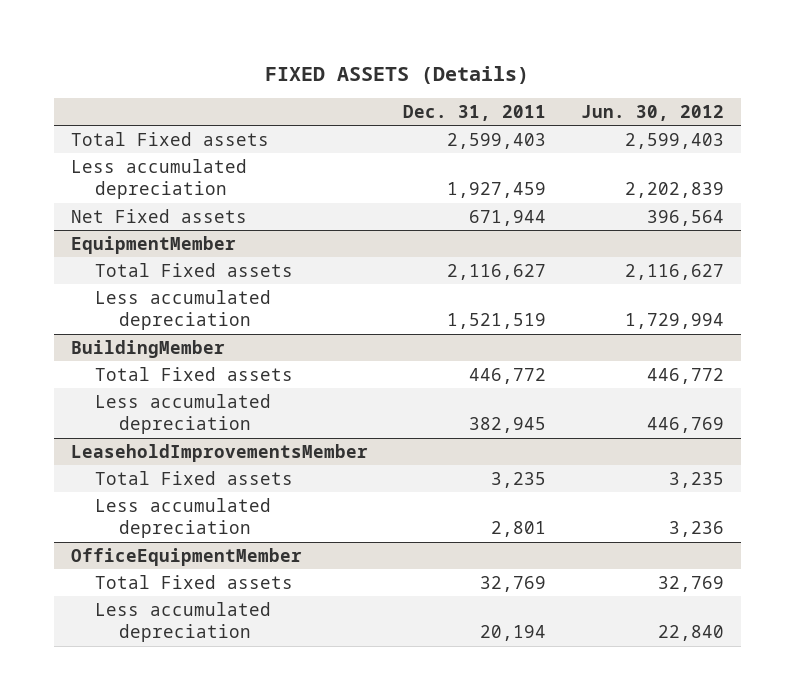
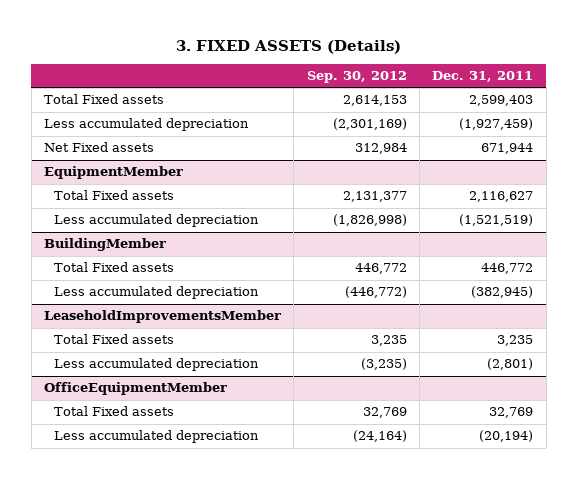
[265,65,530,84] FIXED ASSETS (Details) -> [175,40,401,55] 3. FIXED ASSETS (Details)
[580,104,724,121] Jun. 30, 2012 -> none
none -> [306,71,407,84] Sep. 30, 2012
[446,182,546,199] 1,927,459 -> [459,118,534,131] (1,927,459)
[446,313,546,330] 1,521,519 -> [459,214,534,227] (1,521,519)
[468,417,546,434] 382,945 -> [471,286,534,299] (382,945)
[490,521,546,538] 2,801 -> [487,358,534,371] (2,801)
[479,625,546,642] 20,194 -> [479,430,534,443] (20,194)

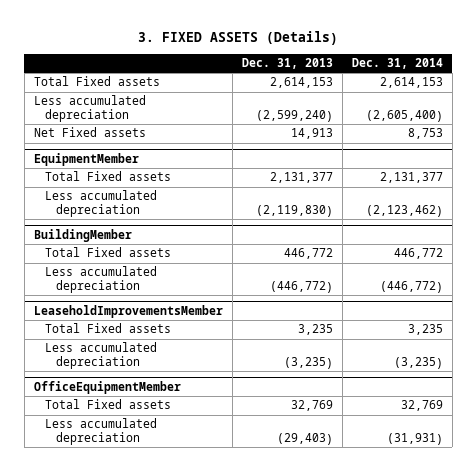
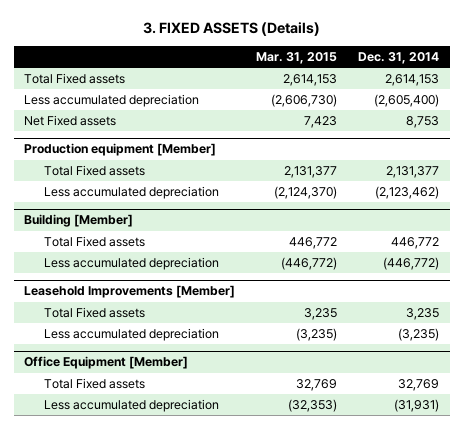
[241,57,333,69] Dec. 31, 2013 -> none
none -> [256,52,338,65] Mar. 31, 2015
[33,153,139,167] EquipmentMember -> [24,143,217,157] Production equipment [Member]
[33,229,132,243] BuildingMember -> [24,214,134,228] Building [Member]
[33,305,223,319] LeaseholdImprovementsMember -> [24,285,236,299] Leasehold Improvements [Member]
[33,381,181,395] OfficeEquipmentMember -> [24,356,189,370] Office Equipment [Member]

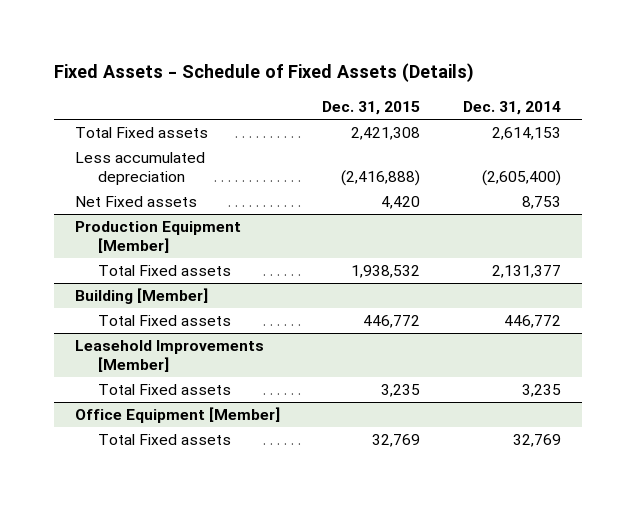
[142,22,320,37] 3. FIXED ASSETS (Details) -> [54,63,475,83] Fixed Assets - Schedule of Fixed Assets (Details)
[256,52,338,65] Mar. 31, 2015 -> none
none -> [322,101,421,116] Dec. 31, 2015
[24,143,217,157] Production equipment [Member] -> [75,221,242,253] Production Equipment [Member]
[43,186,219,200] Less accumulated depreciation -> none
[43,257,219,271] Less accumulated depreciation -> none
[43,328,219,342] Less accumulated depreciation -> none
[43,399,219,413] Less accumulated depreciation -> none

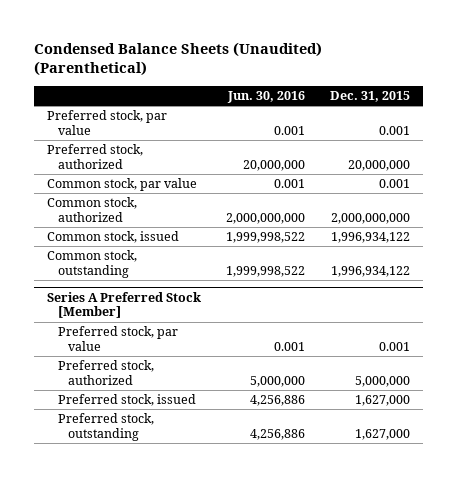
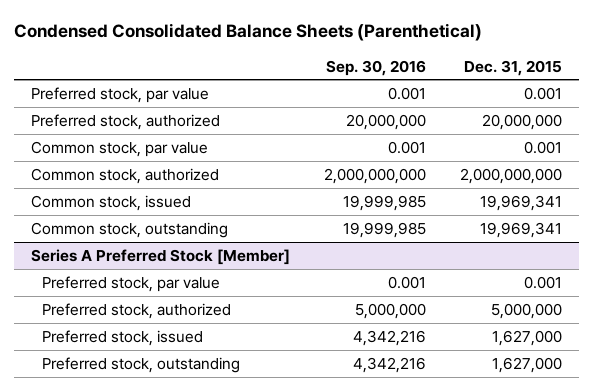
[33,41,322,77] Condensed Balance Sheets (Unaudited) (Parenthetical) -> [13,23,482,42] Condensed Consolidated Balance Sheets (Parenthetical)
[226,91,305,104] Jun. 30, 2016 -> none
none -> [325,59,426,76] Sep. 30, 2016
[331,232,411,244] 1,996,934,122 -> [479,194,562,211] 19,969,341
[331,266,411,278] 1,996,934,122 -> [479,221,562,238] 19,969,341

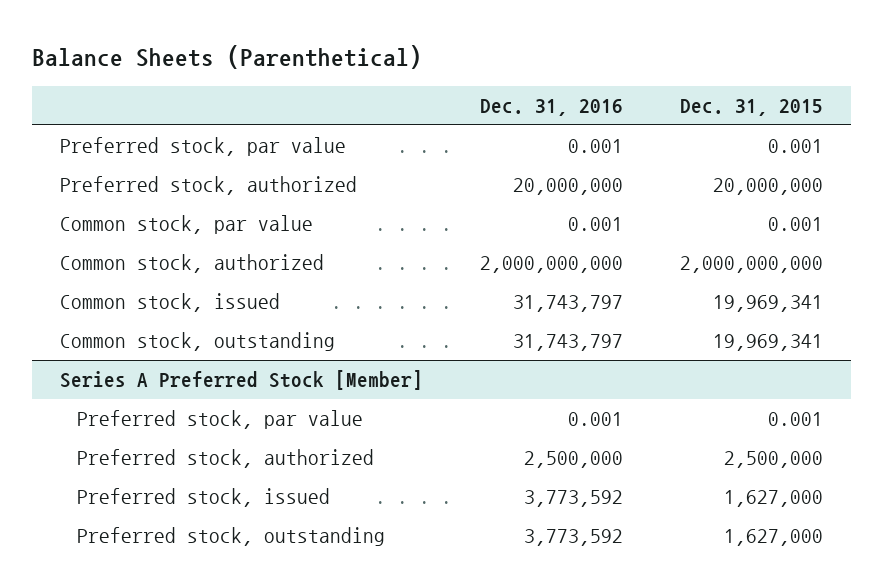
[13,23,482,42] Condensed Consolidated Balance Sheets (Parenthetical) -> [31,44,422,69] Balance Sheets (Parenthetical)
[325,59,426,76] Sep. 30, 2016 -> none
none -> [480,98,624,116] Dec. 31, 2016
[490,302,562,319] 5,000,000 -> [723,451,823,469] 2,500,000

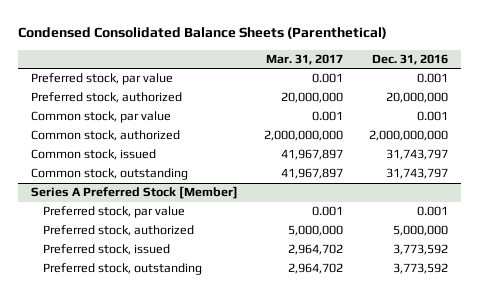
[31,44,422,69] Balance Sheets (Parenthetical) -> [18,27,388,40] Condensed Consolidated Balance Sheets (Parenthetical)
[679,98,823,116] Dec. 31, 2015 -> none
none -> [266,53,344,65] Mar. 31, 2017
[524,451,624,469] 2,500,000 -> [393,225,449,237] 5,000,000

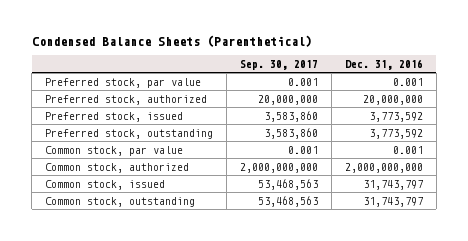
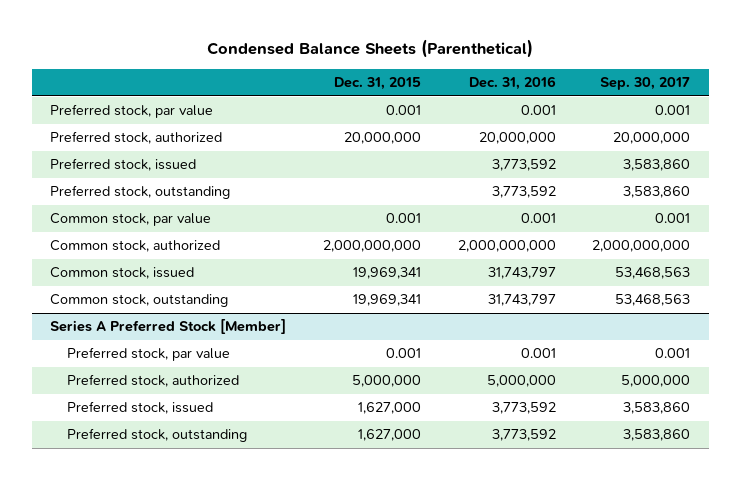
none -> [333,77,421,91] Dec. 31, 2015
none -> [50,319,287,335] Series A Preferred Stock [Member]
none -> [67,347,231,362] Preferred stock, par value
none -> [67,374,240,388] Preferred stock, authorized
none -> [67,401,214,415] Preferred stock, issued
none -> [67,428,248,443] Preferred stock, outstanding

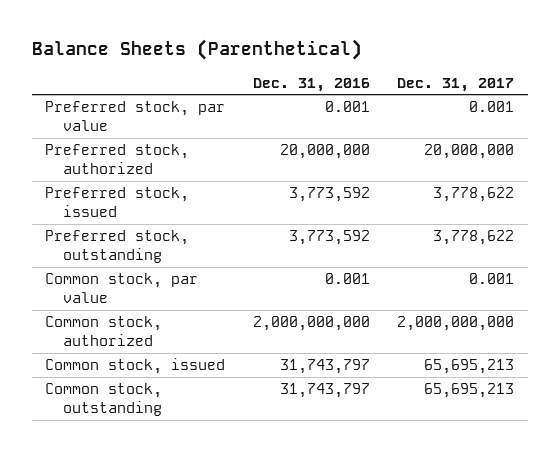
[207,39,534,59] Condensed Balance Sheets (Parenthetical) -> [31,39,362,61] Balance Sheets (Parenthetical)
[333,77,421,91] Dec. 31, 2015 -> none
[600,77,691,91] Sep. 30, 2017 -> none
none -> [396,77,514,92] Dec. 31, 2017
[50,319,287,335] Series A Preferred Stock [Member] -> none
[67,347,231,362] Preferred stock, par value -> none
[67,374,240,388] Preferred stock, authorized -> none
[67,401,214,415] Preferred stock, issued -> none
[67,428,248,443] Preferred stock, outstanding -> none

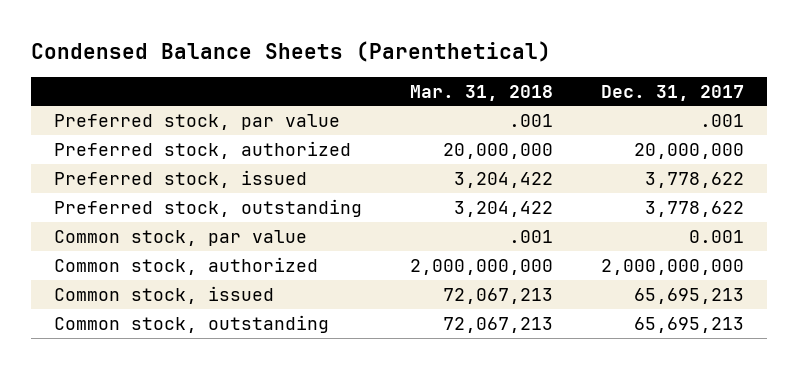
[31,39,362,61] Balance Sheets (Parenthetical) -> [30,40,551,62] Condensed Balance Sheets (Parenthetical)
[252,77,370,92] Dec. 31, 2016 -> none
none -> [410,84,554,101] Mar. 31, 2018
[468,101,514,113] 0.001 -> [699,113,744,127] .001

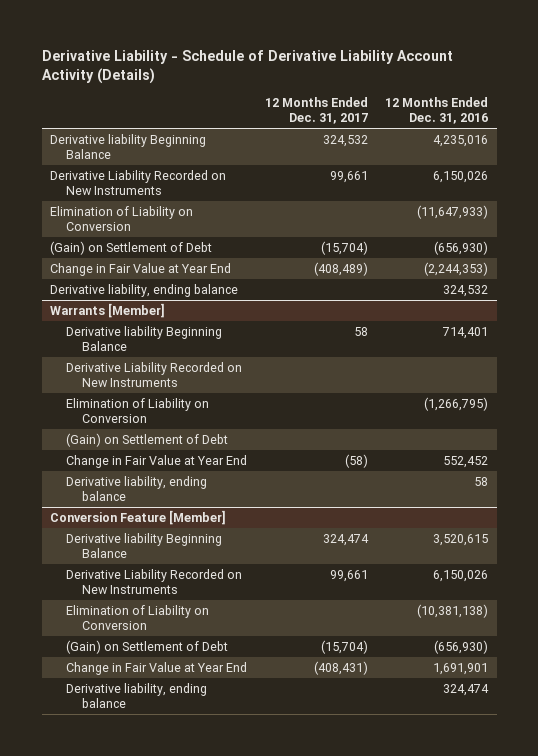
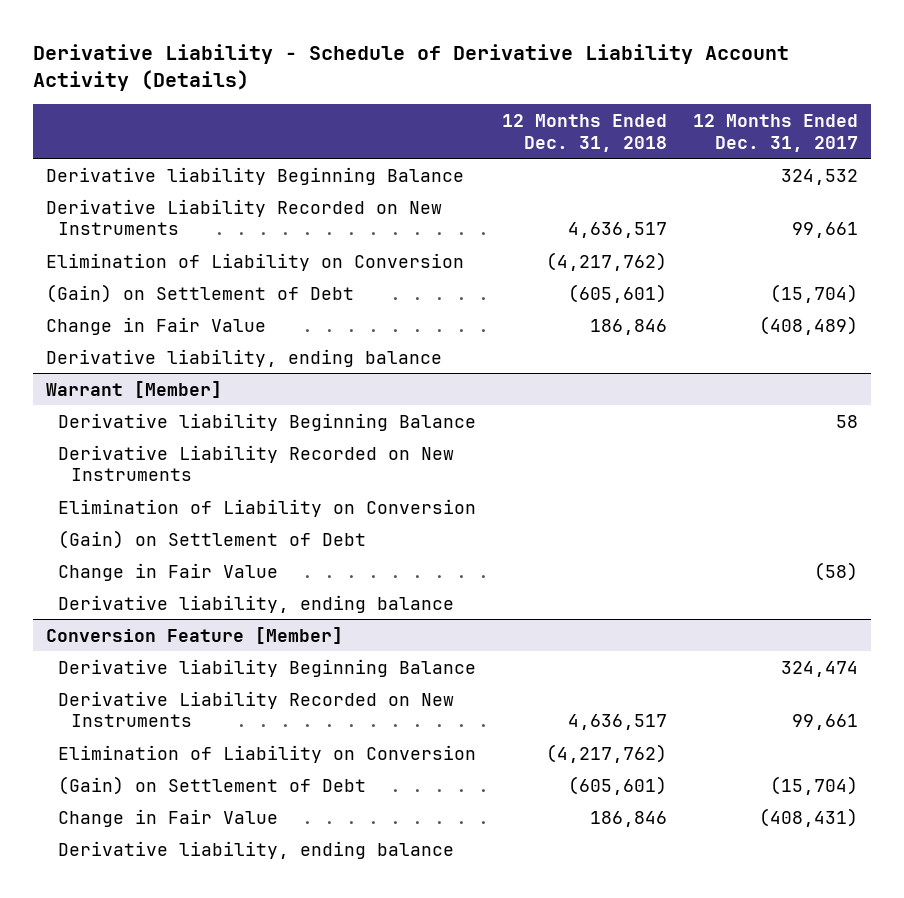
[384,96,488,125] 12 Months Ended Dec. 31, 2016 -> none
none -> [502,113,668,152] 12 Months Ended Dec. 31, 2018
[50,262,232,276] Change in Fair Value at Year End -> [46,316,267,335] Change in Fair Value
[50,302,166,318] Warrants [Member] -> [46,380,223,398] Warrant [Member]
[66,454,248,468] Change in Fair Value at Year End -> [58,562,279,581] Change in Fair Value
[66,661,248,675] Change in Fair Value at Year End -> [58,808,279,827] Change in Fair Value

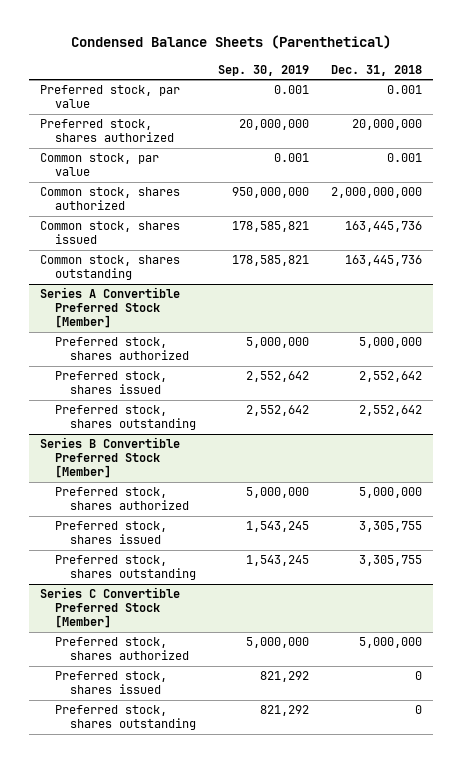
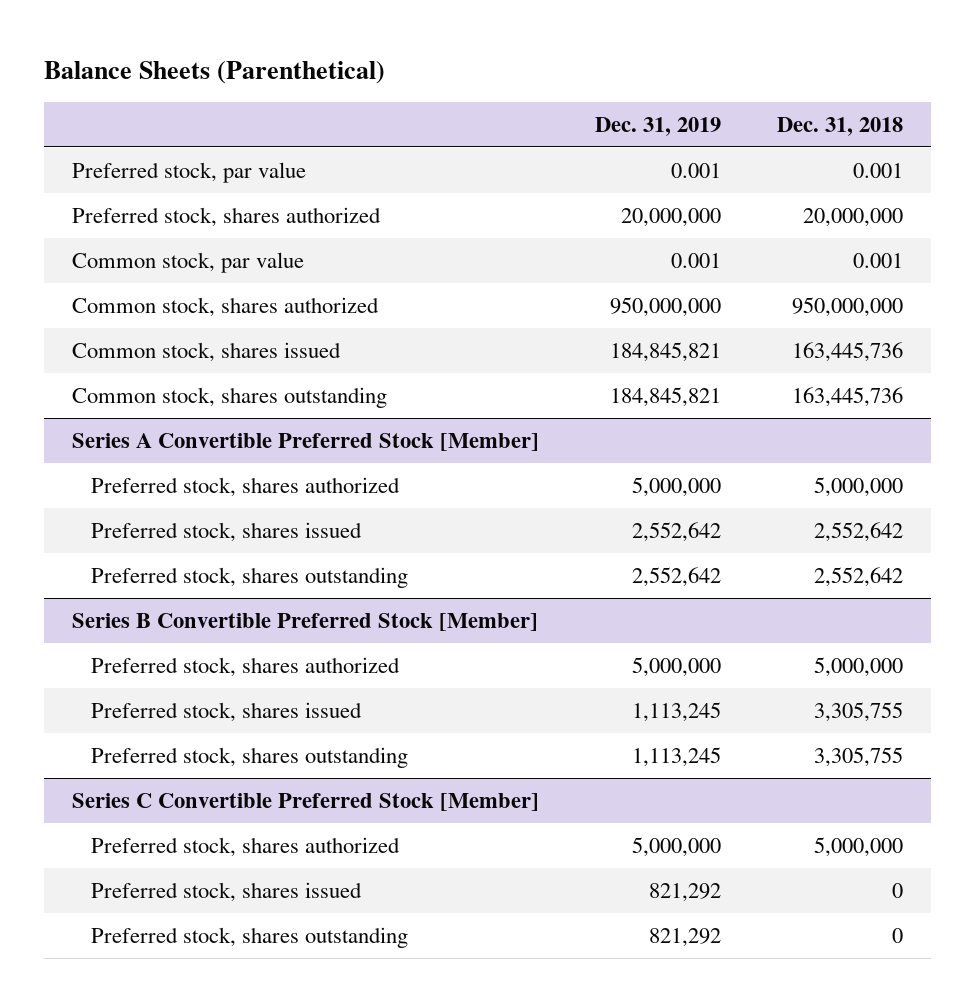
[70,35,391,50] Condensed Balance Sheets (Parenthetical) -> [43,61,385,85] Balance Sheets (Parenthetical)
[217,64,309,76] Sep. 30, 2019 -> none
none -> [594,116,721,136] Dec. 31, 2019
[330,187,422,199] 2,000,000,000 -> [791,296,903,317] 950,000,000

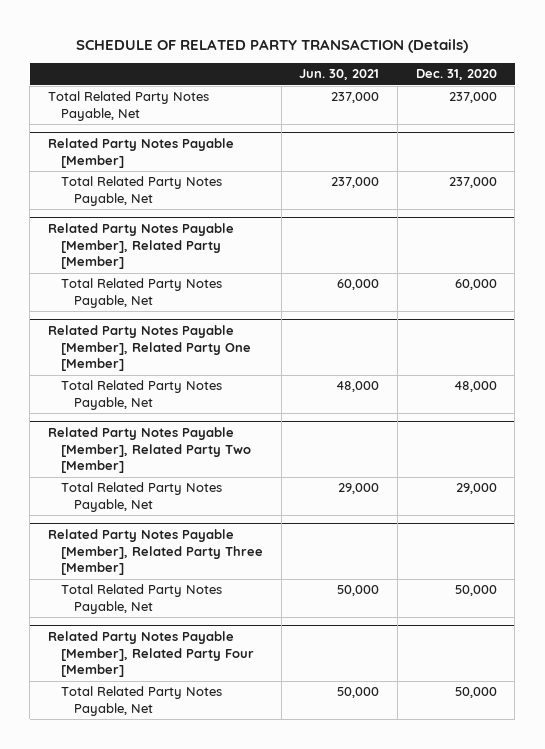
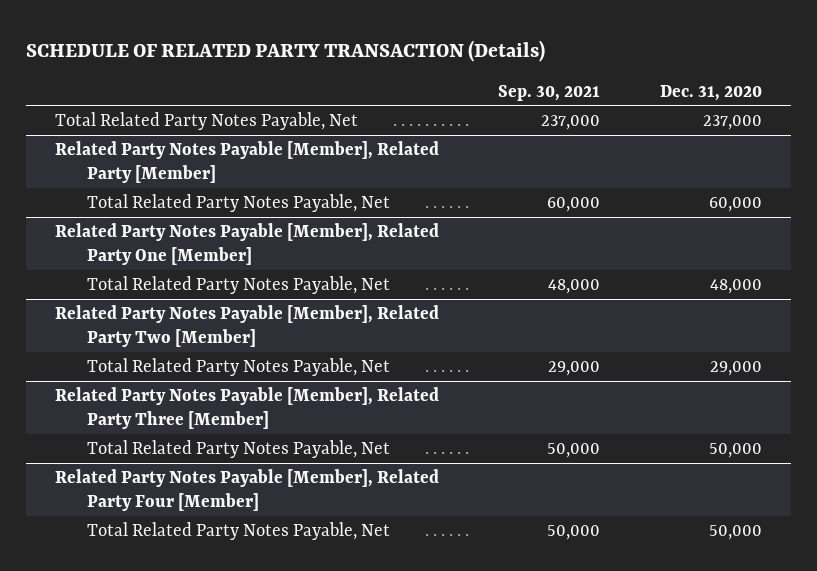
[299,69,380,81] Jun. 30, 2021 -> none
none -> [498,84,601,101] Sep. 30, 2021
[48,137,235,168] Related Party Notes Payable [Member] -> none
[60,176,222,207] Total Related Party Notes Payable, Net -> none

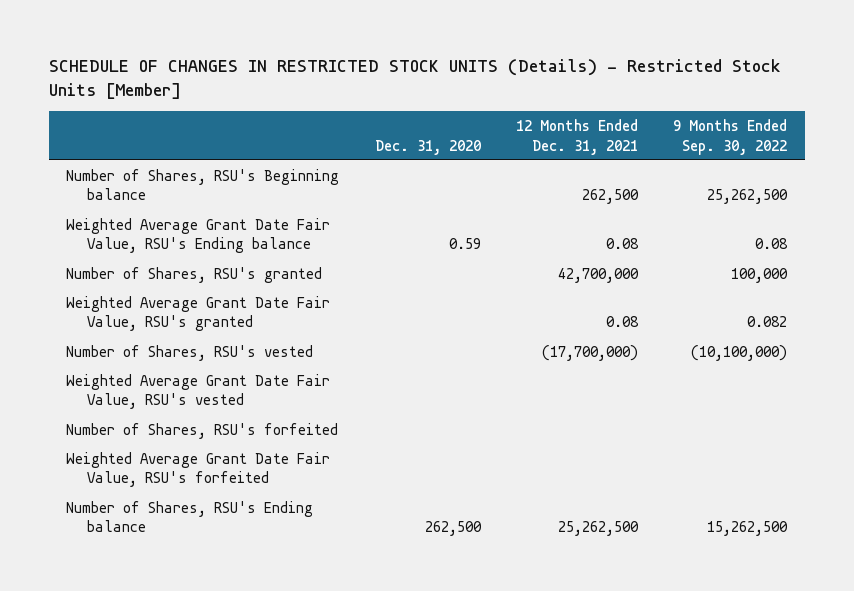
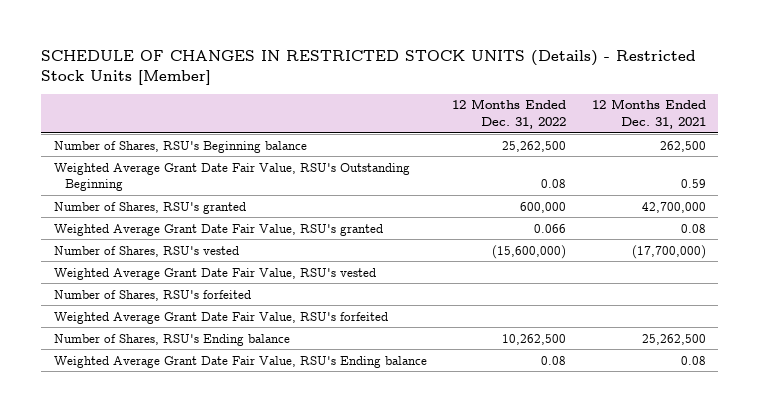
[374,139,481,155] Dec. 31, 2020 -> none
[673,118,788,155] 9 Months Ended Sep. 30, 2022 -> none
none -> [452,99,567,129] 12 Months Ended Dec. 31, 2022
none -> [53,162,410,192] Weighted Average Grant Date Fair Value, RSU's Outstanding Beginning
[66,217,331,254] Weighted Average Grant Date Fair Value, RSU's Ending balance -> [53,355,427,368] Weighted Average Grant Date Fair Value, RSU's Ending balance

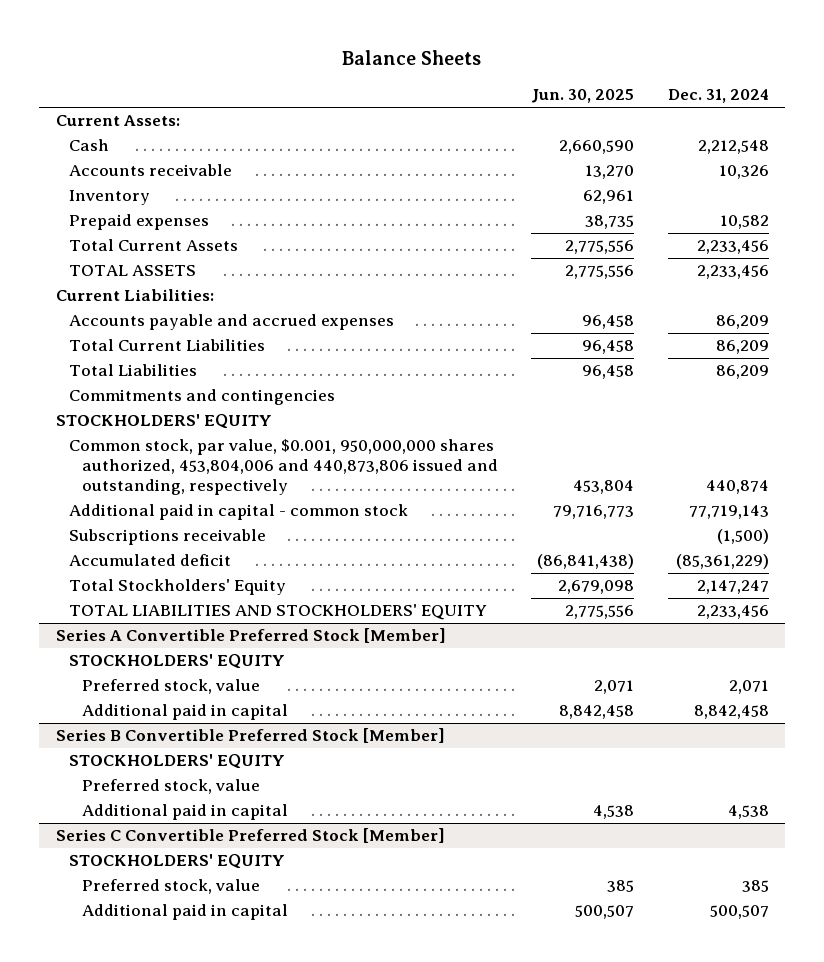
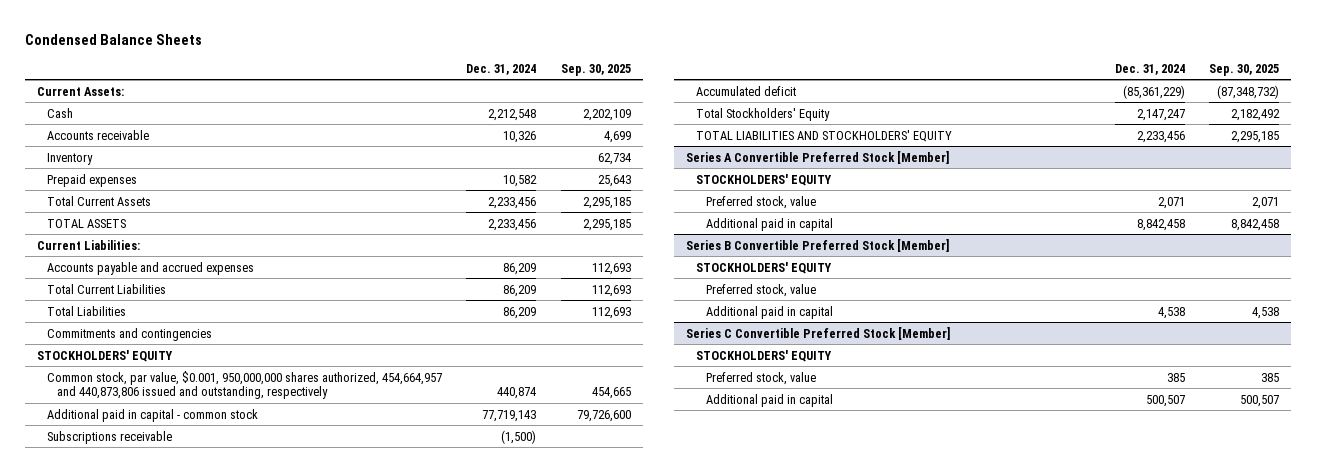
[342,50,482,66] Balance Sheets -> [25,33,203,45] Condensed Balance Sheets
[531,89,635,104] Jun. 30, 2025 -> none
none -> [560,63,631,76] Sep. 30, 2025
[68,439,498,496] Common stock, par value, $0.001, 950,000,000 shares authorized, 453,804,006 and 440,873,806 issued and outstanding, respectively -> [47,370,443,400] Common stock, par value, $0.001, 950,000,000 shares authorized, 454,664,957 and 440,873,806 issued and outstanding, respectively

